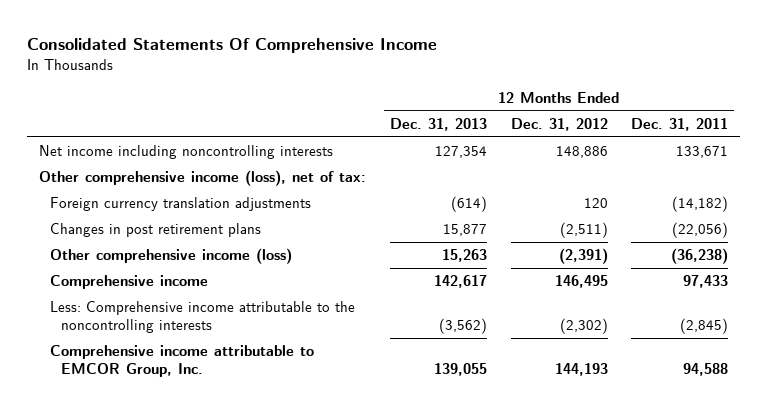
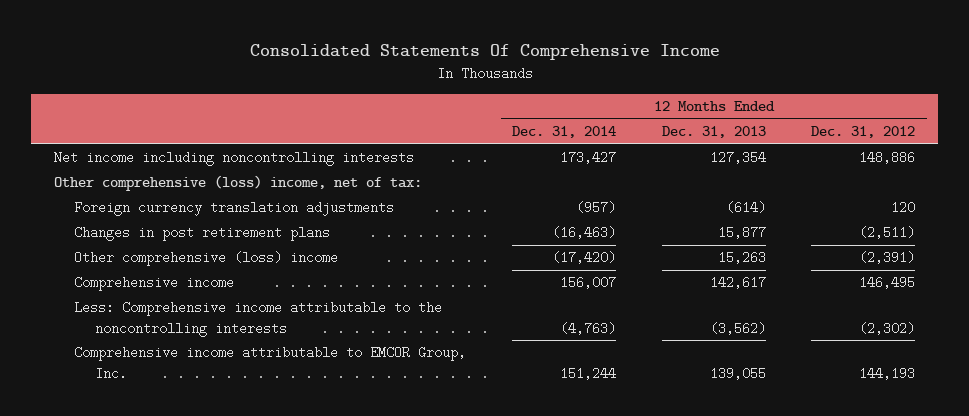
[631,117,729,131] Dec. 31, 2011 -> none
none -> [512,126,617,139] Dec. 31, 2014
[38,170,366,187] Other comprehensive income (loss), net of tax: -> [54,175,423,192] Other comprehensive (loss) income, net of tax:
[50,248,293,265] Other comprehensive income (loss) -> [74,251,339,267] Other comprehensive (loss) income

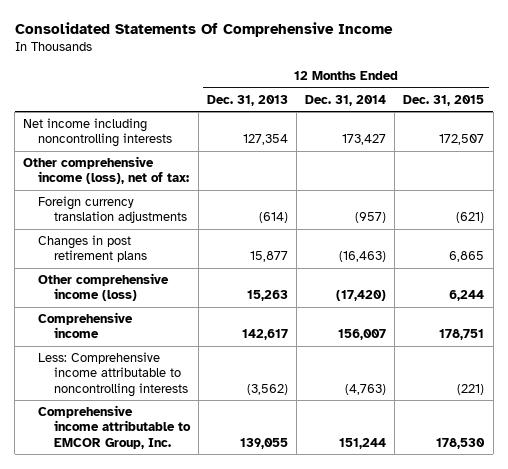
[811,126,916,139] Dec. 31, 2012 -> none
none -> [403,94,485,106] Dec. 31, 2015
[54,175,423,192] Other comprehensive (loss) income, net of tax: -> [23,156,190,185] Other comprehensive income (loss), net of tax:
[74,251,339,267] Other comprehensive (loss) income -> [38,273,170,302] Other comprehensive income (loss)
[74,301,443,337] Less: Comprehensive income attributable to the noncontrolling interests -> [38,352,188,397] Less: Comprehensive income attributable to noncontrolling interests

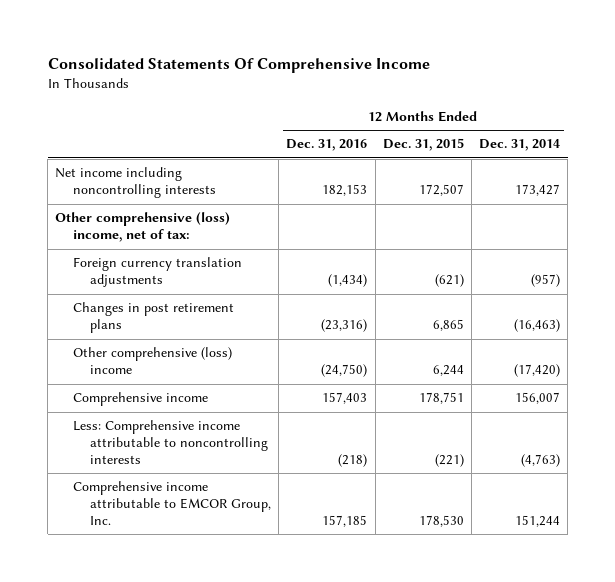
[206,94,288,106] Dec. 31, 2013 -> none
none -> [286,139,368,152] Dec. 31, 2016
[23,156,190,185] Other comprehensive income (loss), net of tax: -> [55,212,231,243] Other comprehensive (loss) income, net of tax:
[38,273,170,302] Other comprehensive income (loss) -> [72,347,232,375] Other comprehensive (loss) income

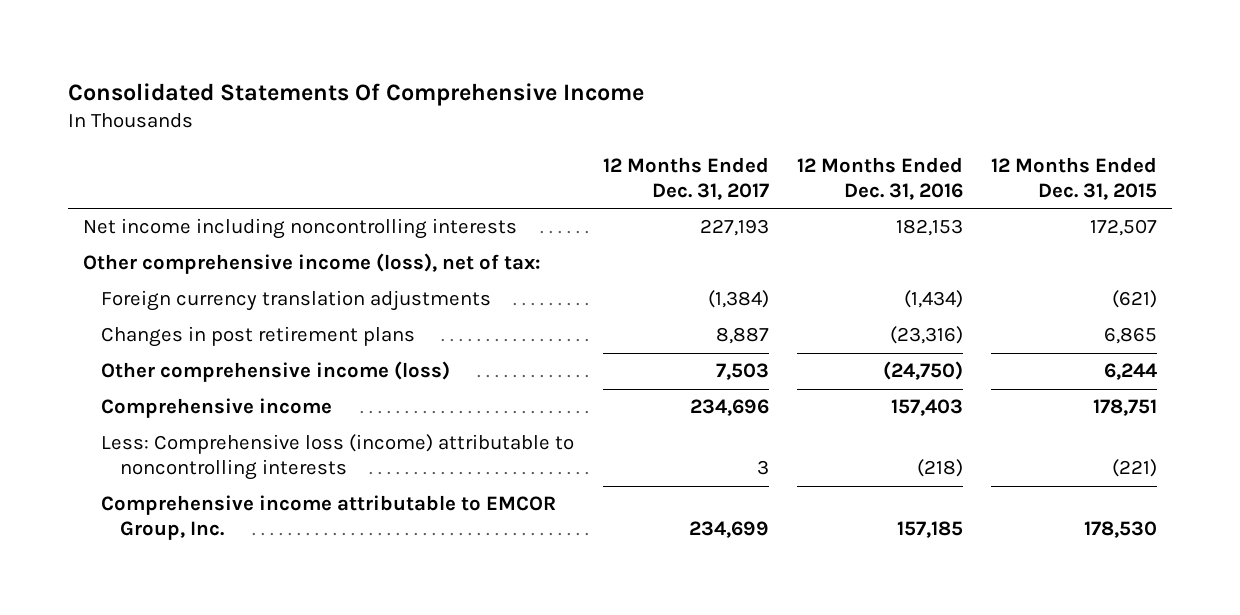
[479,139,561,152] Dec. 31, 2014 -> none
none -> [602,156,769,200] 12 Months Ended Dec. 31, 2017
[55,212,231,243] Other comprehensive (loss) income, net of tax: -> [82,253,541,275] Other comprehensive income (loss), net of tax:
[72,347,232,375] Other comprehensive (loss) income -> [101,361,451,383] Other comprehensive income (loss)
[72,420,269,464] Less: Comprehensive income attributable to noncontrolling interests -> [101,434,575,481] Less: Comprehensive loss (income) attributable to noncontrolling interests

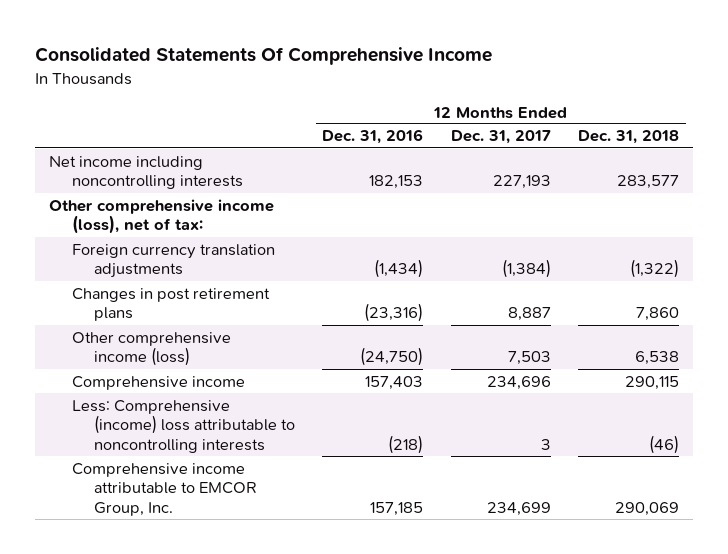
[991,156,1158,200] 12 Months Ended Dec. 31, 2015 -> none
none -> [578,130,680,145] Dec. 31, 2018
[101,434,575,481] Less: Comprehensive loss (income) attributable to noncontrolling interests -> [71,399,296,454] Less: Comprehensive (income) loss attributable to noncontrolling interests

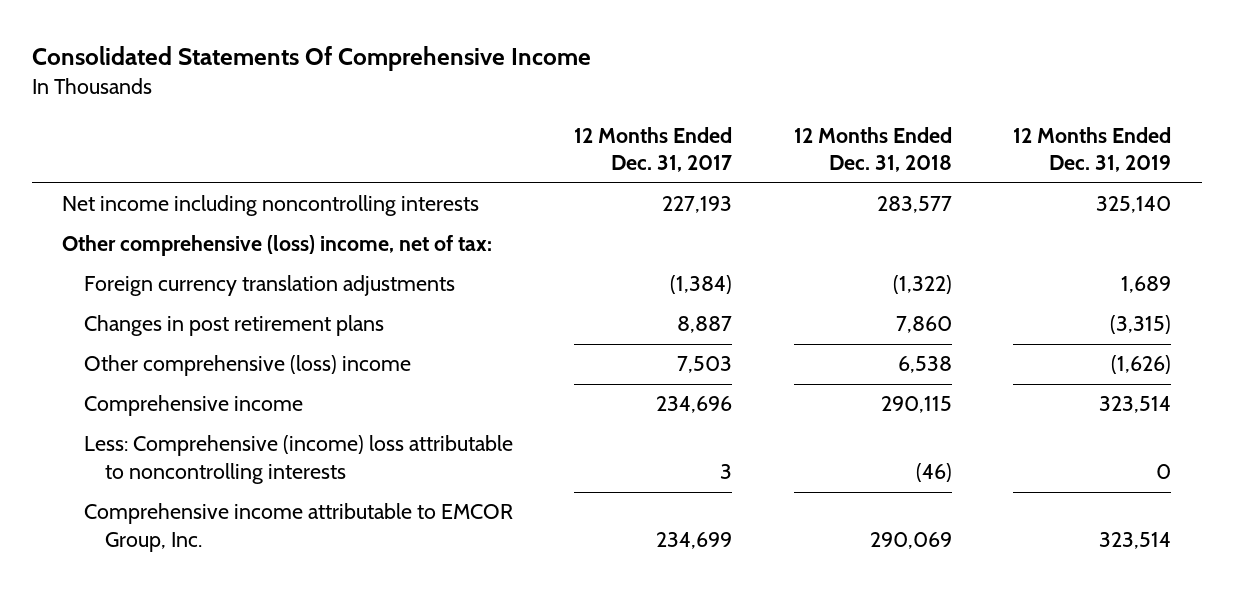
[322,129,424,145] Dec. 31, 2016 -> none
none -> [1013,126,1172,173] 12 Months Ended Dec. 31, 2019
[49,198,275,235] Other comprehensive income (loss), net of tax: -> [62,235,493,257] Other comprehensive (loss) income, net of tax:
[71,331,231,367] Other comprehensive income (loss) -> [83,355,411,377] Other comprehensive (loss) income

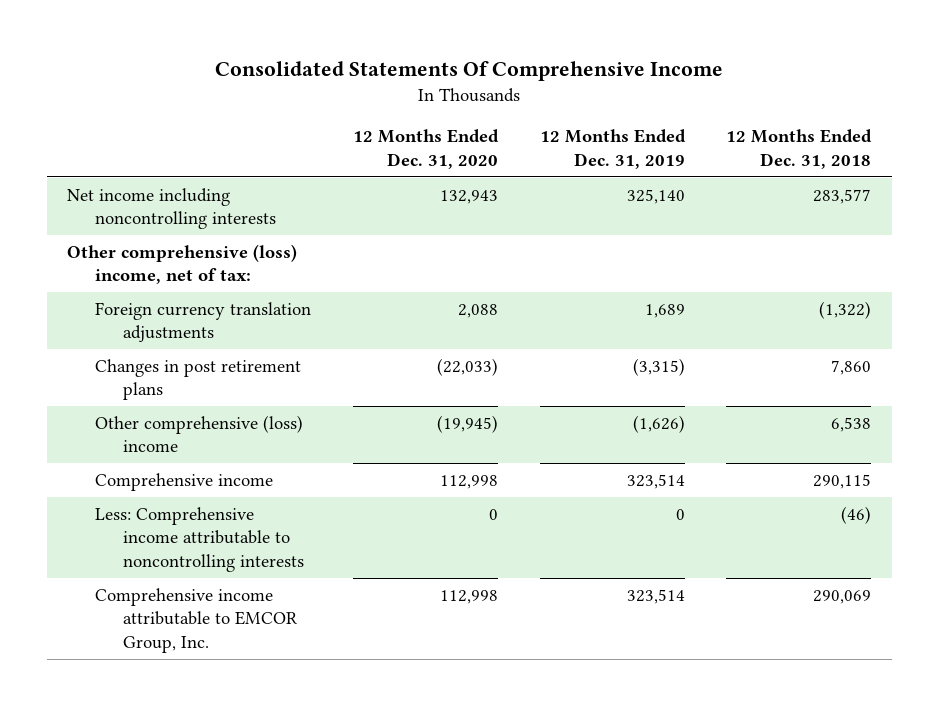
[574,126,733,173] 12 Months Ended Dec. 31, 2017 -> none
none -> [352,129,499,169] 12 Months Ended Dec. 31, 2020
[83,435,513,485] Less: Comprehensive (income) loss attributable to noncontrolling interests -> [95,506,305,573] Less: Comprehensive income attributable to noncontrolling interests

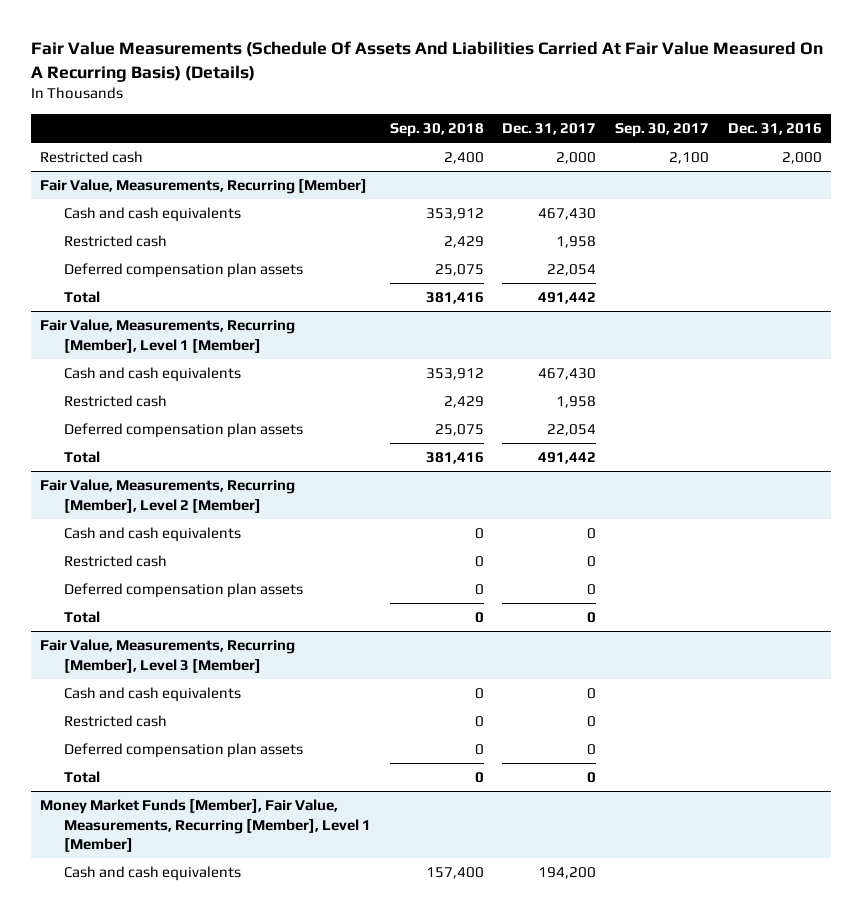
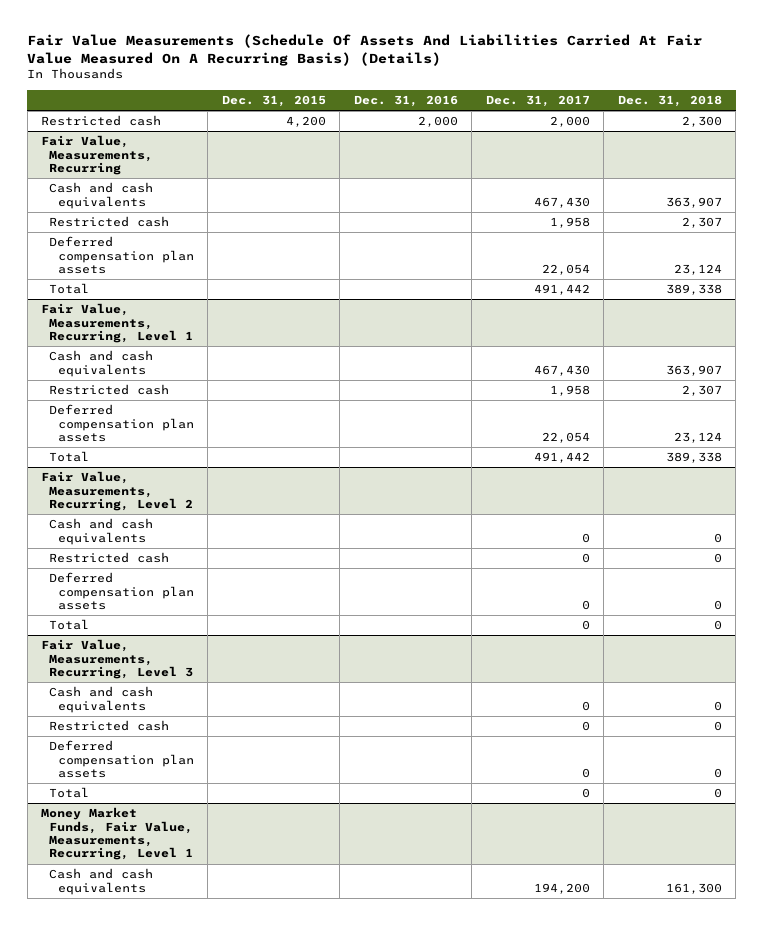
[389,122,484,137] Sep. 30, 2018 -> none
[615,122,710,137] Sep. 30, 2017 -> none
none -> [221,95,326,108] Dec. 31, 2015
none -> [617,95,722,108] Dec. 31, 2018
[40,178,368,195] Fair Value, Measurements, Recurring [Member] -> [41,135,154,175] Fair Value, Measurements, Recurring
[40,319,296,353] Fair Value, Measurements, Recurring [Member], Level 1 [Member] -> [41,303,194,343] Fair Value, Measurements, Recurring, Level 1
[40,479,296,513] Fair Value, Measurements, Recurring [Member], Level 2 [Member] -> [41,471,194,511] Fair Value, Measurements, Recurring, Level 2
[40,639,296,673] Fair Value, Measurements, Recurring [Member], Level 3 [Member] -> [41,639,194,679] Fair Value, Measurements, Recurring, Level 3
[40,798,371,852] Money Market Funds [Member], Fair Value, Measurements, Recurring [Member], Level 1 [Member] -> [41,807,194,861] Money Market Funds, Fair Value, Measurements, Recurring, Level 1

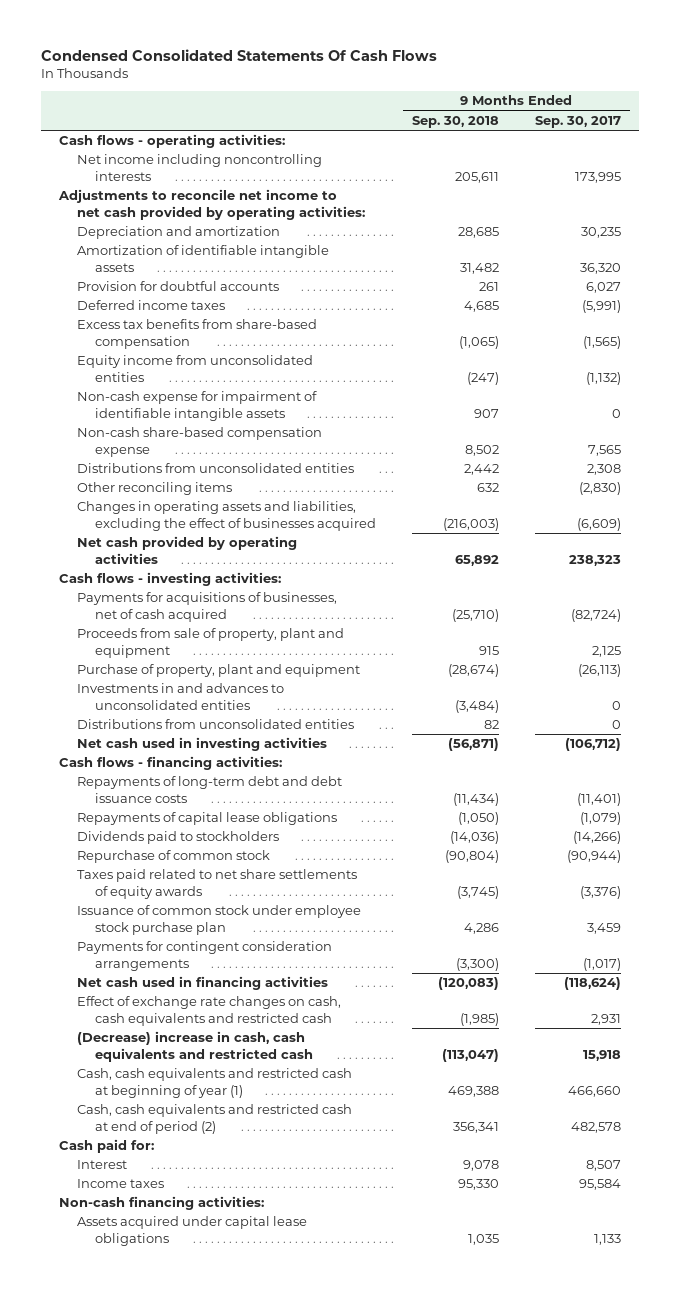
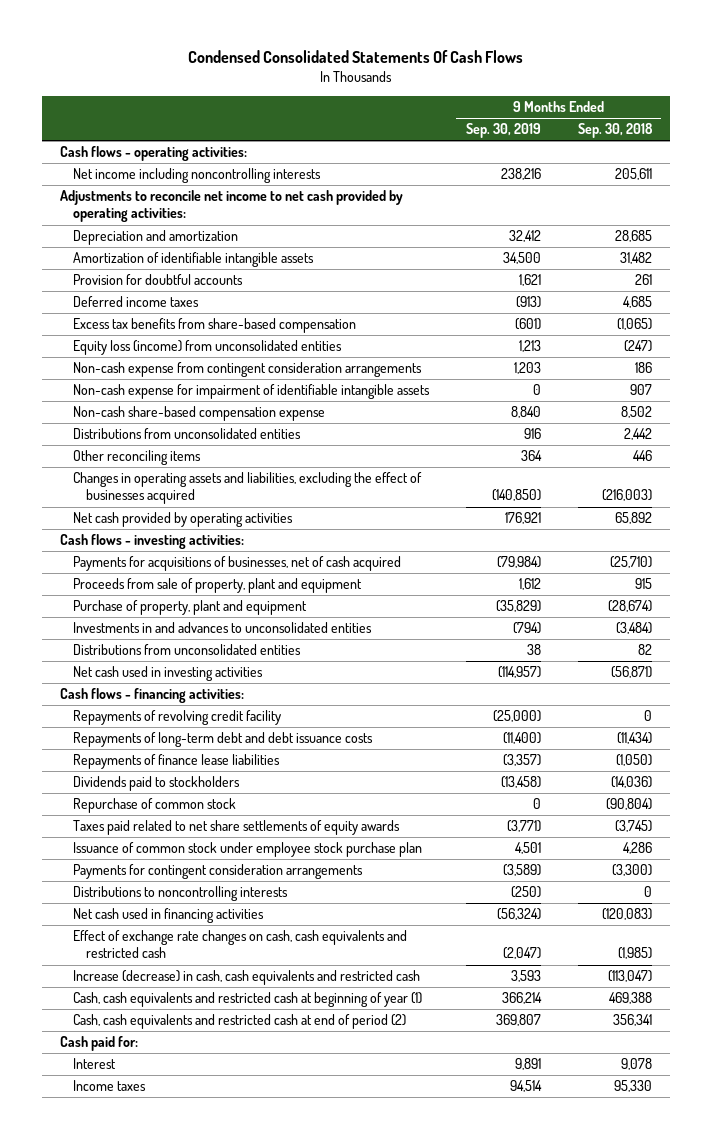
[534,115,621,128] Sep. 30, 2017 -> none
none -> [465,123,541,139] Sep. 30, 2019
[77,355,314,382] Equity income from unconsolidated entities -> [72,340,342,356] Equity loss (income) from unconsolidated entities
none -> [72,362,422,378] Non-cash expense from contingent consideration arrangements
[476,483,499,493] 632 -> [632,450,652,462] 446
none -> [72,710,281,726] Repayments of revolving credit facility
[77,812,338,826] Repayments of capital lease obligations -> [72,754,280,770] Repayments of finance lease liabilities
none -> [72,886,288,902] Distributions to noncontrolling interests
[77,1031,314,1062] (Decrease) increase in cash, cash equivalents and restricted cash -> [72,970,420,986] Increase (decrease) in cash, cash equivalents and restricted cash
[59,1196,265,1211] Non-cash financing activities: -> none
[77,1216,308,1246] Assets acquired under capital lease obligations -> none

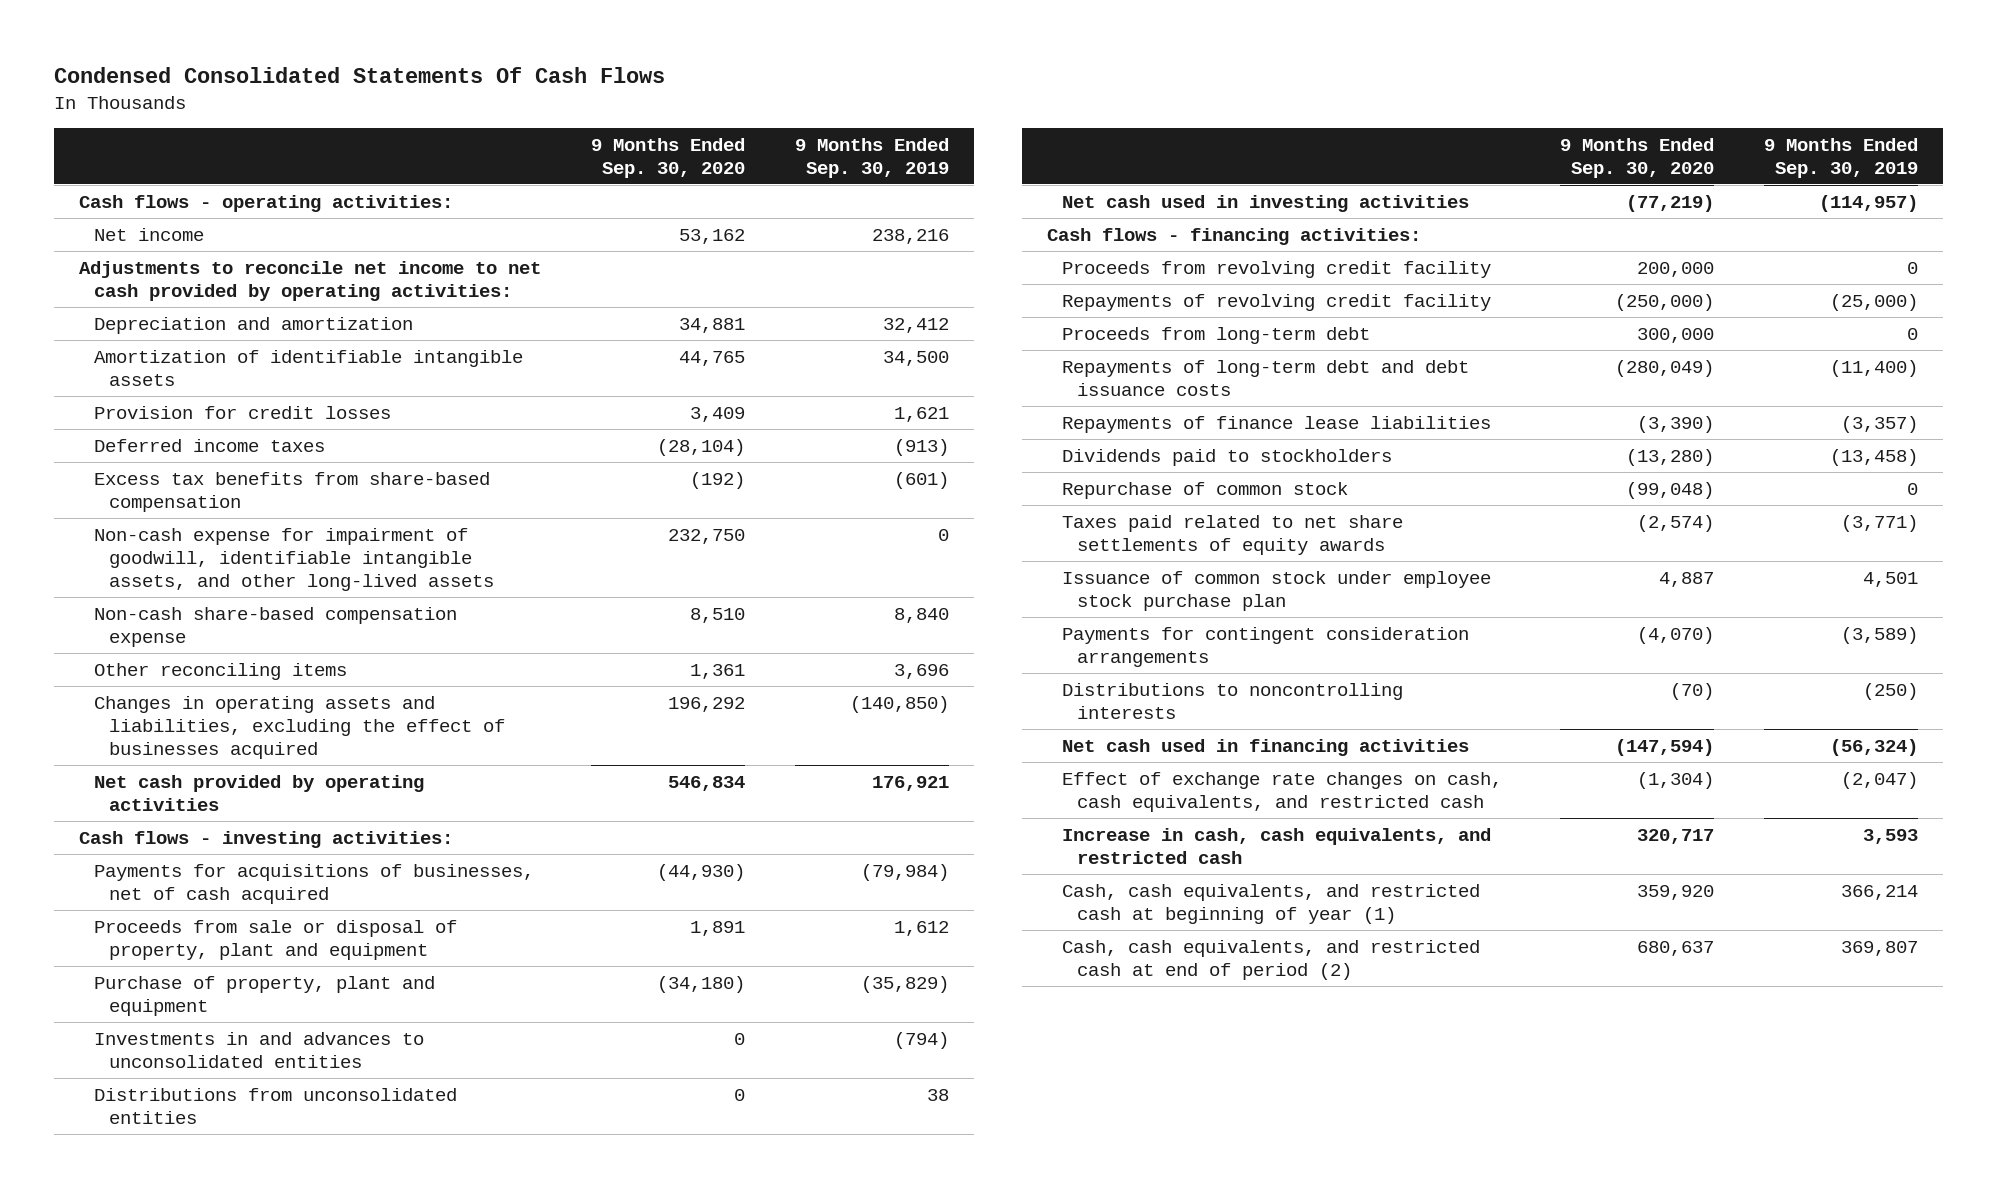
[577,123,653,139] Sep. 30, 2018 -> none
none -> [590,137,745,178] 9 Months Ended Sep. 30, 2020
[72,168,321,184] Net income including noncontrolling interests -> [93,227,204,241] Net income
[72,274,243,286] Provision for doubtful accounts -> [93,405,391,419] Provision for credit losses
[72,340,342,356] Equity loss (income) from unconsolidated entities -> none
[72,362,422,378] Non-cash expense from contingent consideration arrangements -> none
[72,384,430,400] Non-cash expense for impairment of identifiable intangible assets -> [93,527,494,592] Non-cash expense for impairment of goodwill, identifiable intangible assets, and other long-lived assets
[72,428,301,440] Distributions from unconsolidated entities -> none
[520,450,542,462] 364 -> [894,663,950,679] 3,696
[72,578,362,594] Proceeds from sale of property, plant and equipment -> [93,919,457,960] Proceeds from sale or disposal of property, plant and equipment
none -> [1062,260,1492,278] Proceeds from revolving credit facility
none -> [1062,326,1371,344] Proceeds from long-term debt
[60,1036,139,1052] Cash paid for: -> none
[72,1058,116,1070] Interest -> none
[72,1080,146,1092] Income taxes -> none
[72,930,407,959] Effect of exchange rate changes on cash, cash equivalents and restricted cash -> [1062,771,1503,812] Effect of exchange rate changes on cash, cash equivalents, and restricted cash
[72,970,420,986] Increase (decrease) in cash, cash equivalents and restricted cash -> [1062,827,1492,864] Increase in cash, cash equivalents, and restricted cash
[72,992,422,1008] Cash, cash equivalents and restricted cash at beginning of year (1) -> [1062,883,1481,924] Cash, cash equivalents, and restricted cash at beginning of year (1)
[72,1014,406,1030] Cash, cash equivalents and restricted cash at end of period (2) -> [1062,939,1481,980] Cash, cash equivalents, and restricted cash at end of period (2)

